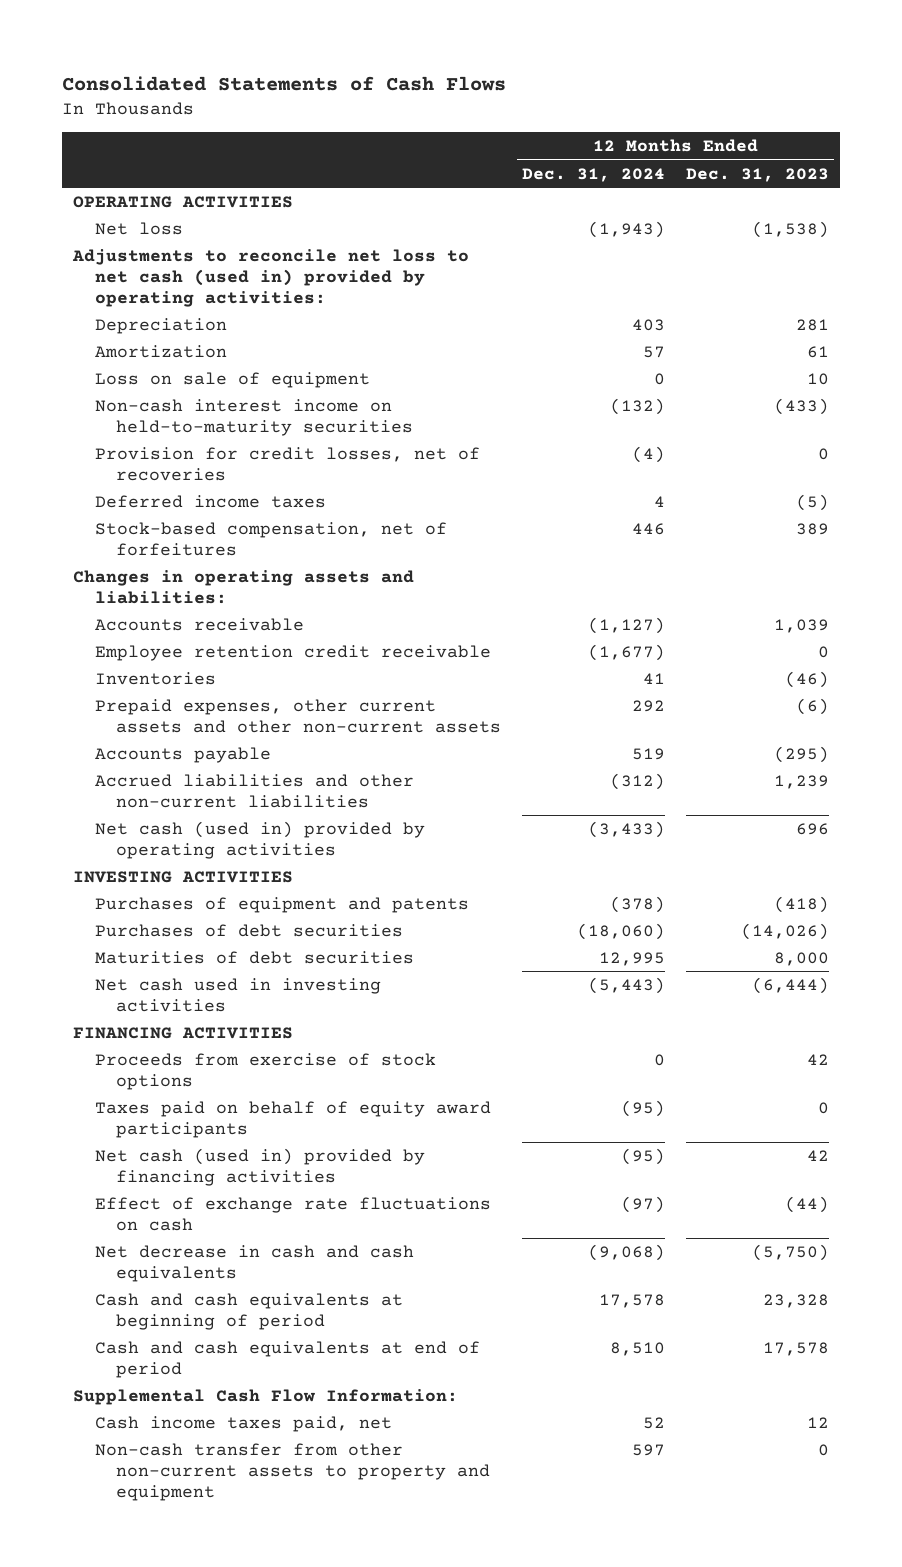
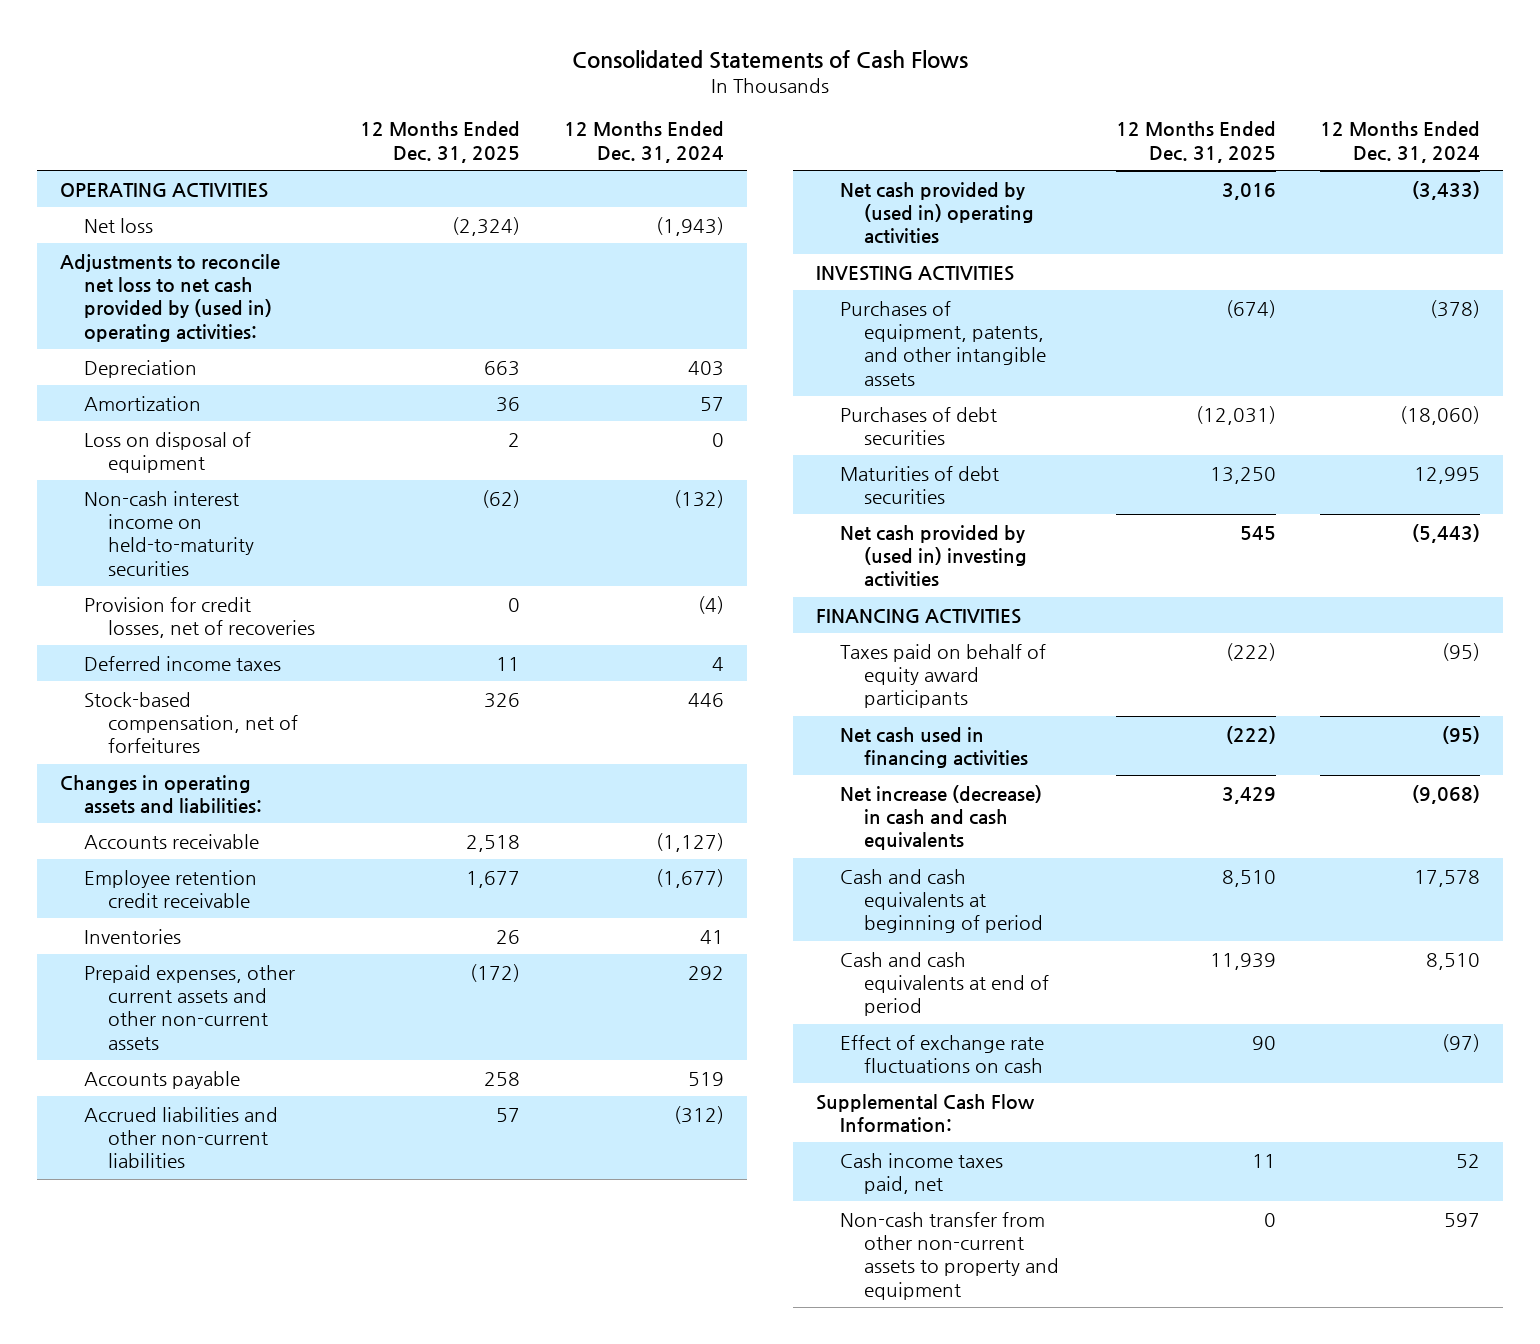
[686,167,830,182] Dec. 31, 2023 -> none
none -> [359,121,520,163] 12 Months Ended Dec. 31, 2025
[71,248,469,307] Adjustments to reconcile net loss to net cash (used in) provided by operating activities: -> [59,253,280,342] Adjustments to reconcile net loss to net cash provided by (used in) operating activities:
[94,371,370,388] Loss on sale of equipment -> [84,431,252,473] Loss on disposal of equipment
[94,820,425,859] Net cash (used in) provided by operating activities -> [840,181,1035,245] Net cash provided by (used in) operating activities
[94,896,469,913] Purchases of equipment and patents -> [840,300,1047,386] Purchases of equipment, patents, and other intangible assets
[94,977,381,1012] Net cash used in investing activities -> [840,524,1028,588] Net cash provided by (used in) investing activities
[94,1052,436,1090] Proceeds from exercise of stock options -> none
[94,1147,425,1186] Net cash (used in) provided by financing activities -> [840,726,1029,768] Net cash used in financing activities
[94,1244,414,1282] Net decrease in cash and cash equivalents -> [840,784,1043,851] Net increase (decrease) in cash and cash equivalents
[94,1196,491,1231] Effect of exchange rate fluctuations on cash -> [840,1034,1045,1073] Effect of exchange rate fluctuations on cash

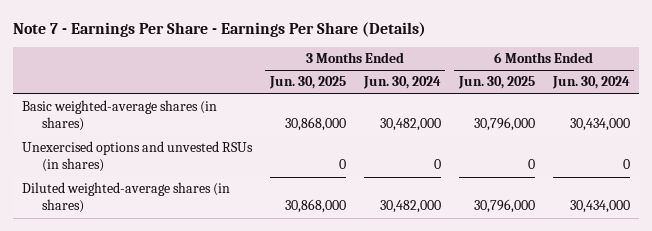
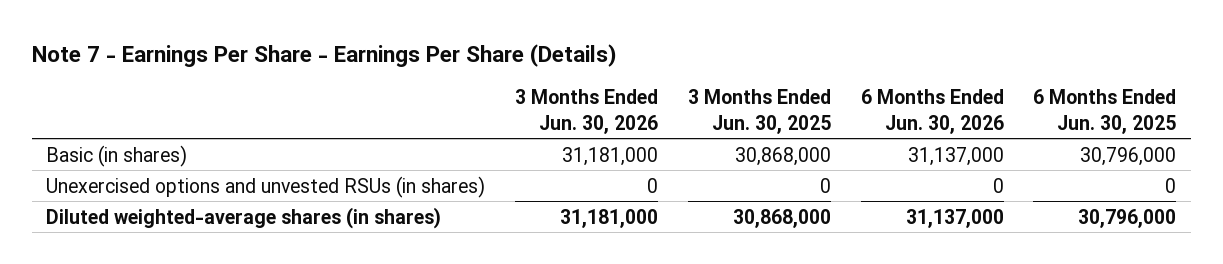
[362,76,441,90] Jun. 30, 2024 -> none
[551,76,630,90] Jun. 30, 2024 -> none
none -> [515,89,659,134] 3 Months Ended Jun. 30, 2026
none -> [860,89,1004,134] 6 Months Ended Jun. 30, 2026
[21,100,217,132] Basic weighted-average shares (in shares) -> [46,144,188,167] Basic (in shares)

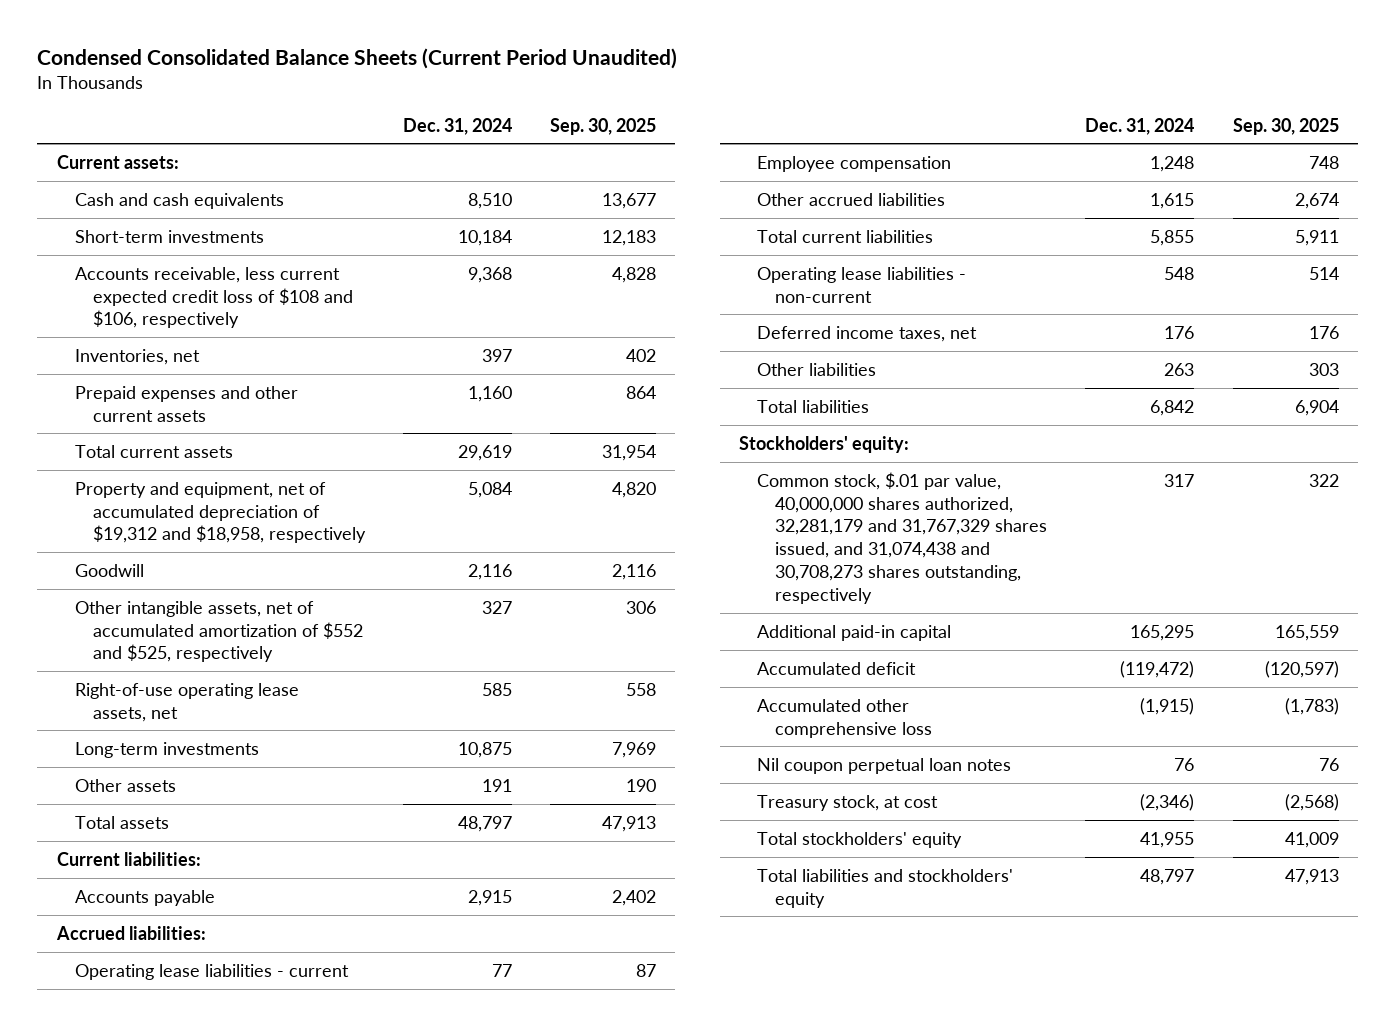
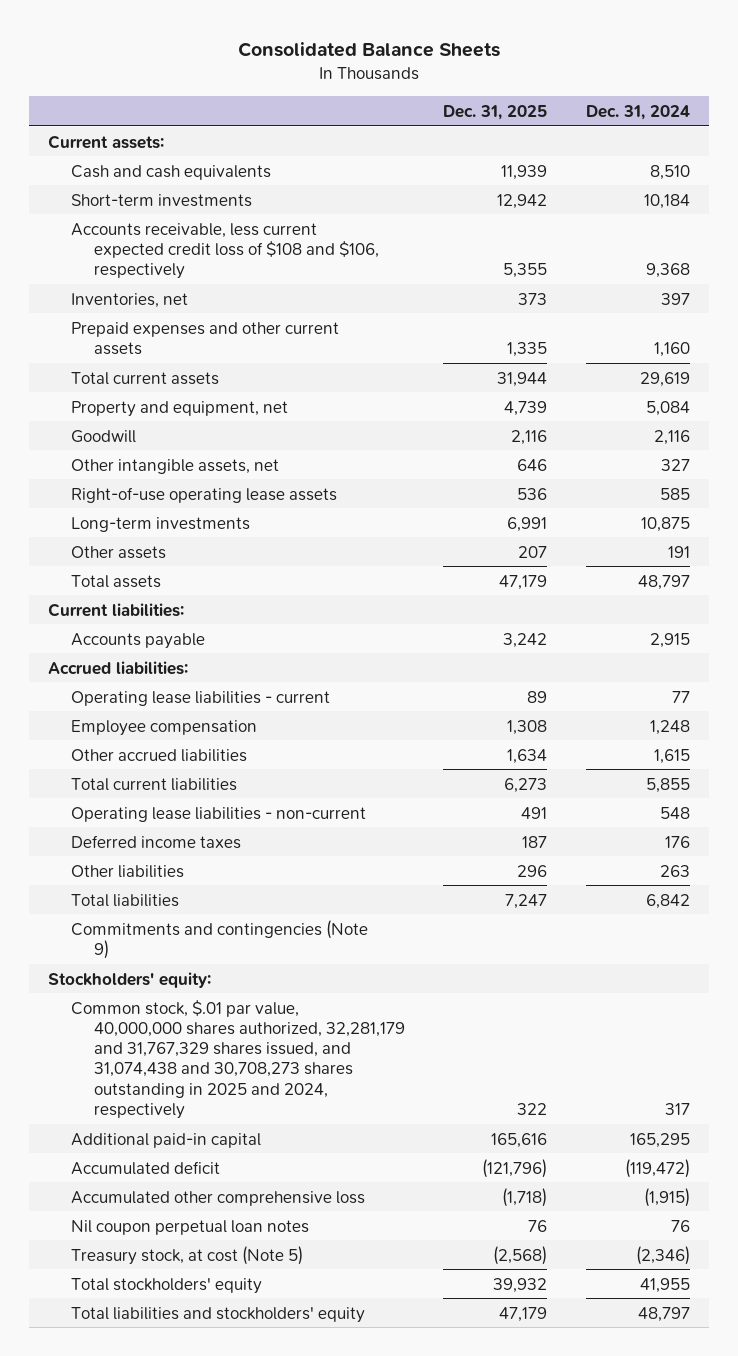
[37,48,678,70] Condensed Consolidated Balance Sheets (Current Period Unaudited) -> [237,41,500,57] Consolidated Balance Sheets
[550,117,657,135] Sep. 30, 2025 -> none
none -> [443,104,548,120] Dec. 31, 2025
[74,481,366,544] Property and equipment, net of accumulated depreciation of $19,312 and $18,958, respectively -> [71,400,289,417] Property and equipment, net
[74,600,363,663] Other intangible assets, net of accumulated amortization of $552 and $525, respectively -> [71,458,280,474] Other intangible assets, net
[74,682,299,722] Right-of-use operating lease assets, net -> [71,486,338,503] Right-of-use operating lease assets
[757,325,978,342] Deferred income taxes, net -> [71,834,242,849] Deferred income taxes
none -> [71,919,369,959] Commitments and contingencies (Note 9)
[757,471,1048,604] Common stock, $.01 par value, 40,000,000 shares authorized, 32,281,179 and 31,767,329 shares issued, and 31,074,438 and 30,708,273 shares outstanding, respectively -> [71,999,406,1119] Common stock, $.01 par value, 40,000,000 shares authorized, 32,281,179 and 31,767,329 shares issued, and 31,074,438 and 30,708,273 shares outstanding in 2025 and 2024, respectively
[757,794,939,811] Treasury stock, at cost -> [71,1245,304,1265] Treasury stock, at cost (Note 5)

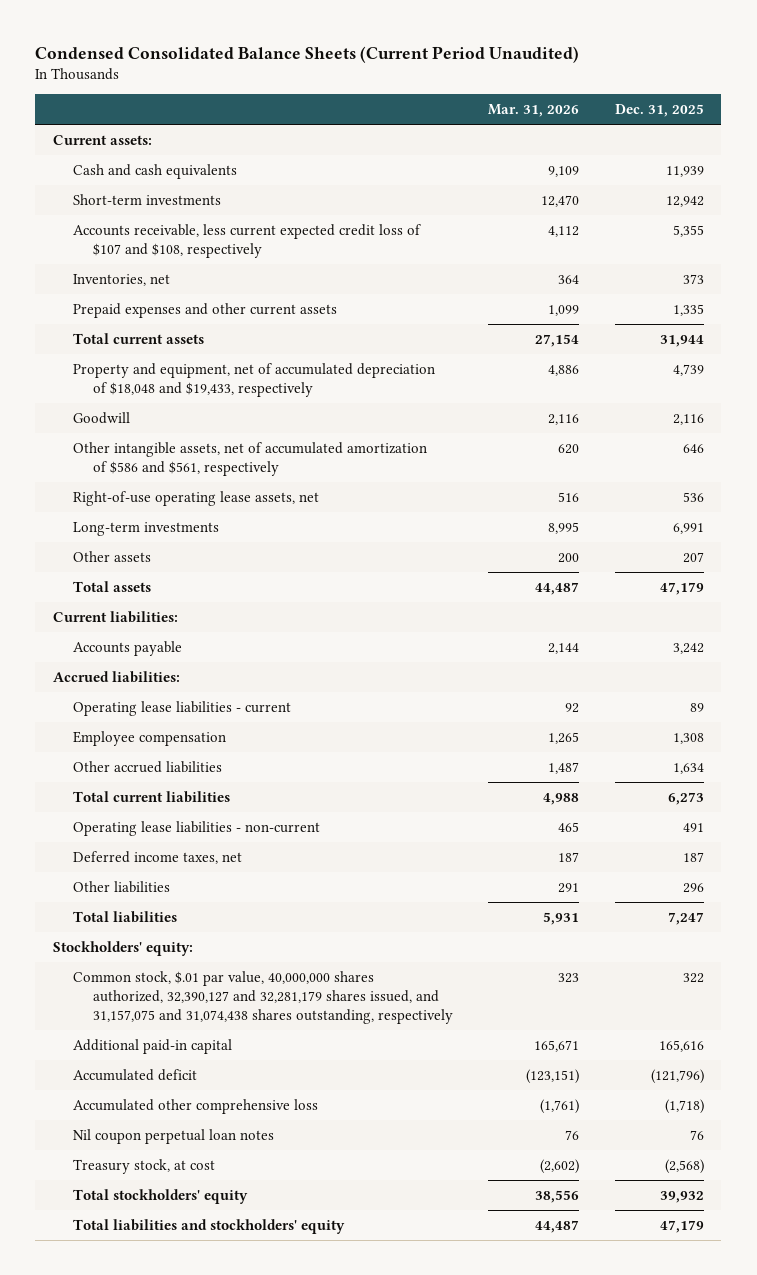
[237,41,500,57] Consolidated Balance Sheets -> [35,45,580,63] Condensed Consolidated Balance Sheets (Current Period Unaudited)
[585,104,690,120] Dec. 31, 2024 -> none
none -> [488,104,580,118] Mar. 31, 2026
[71,222,380,280] Accounts receivable, less current expected credit loss of $108 and $106, respectively -> [72,223,421,259] Accounts receivable, less current expected credit loss of $107 and $108, respectively
[71,400,289,417] Property and equipment, net -> [72,362,435,398] Property and equipment, net of accumulated depreciation of $18,048 and $19,433, respectively
[71,458,280,474] Other intangible assets, net -> [72,441,427,477] Other intangible assets, net of accumulated amortization of $586 and $561, respectively
[71,486,338,503] Right-of-use operating lease assets -> [72,490,319,506] Right-of-use operating lease assets, net
[71,834,242,849] Deferred income taxes -> [72,850,242,864] Deferred income taxes, net
[71,919,369,959] Commitments and contingencies (Note 9) -> none
[71,999,406,1119] Common stock, $.01 par value, 40,000,000 shares authorized, 32,281,179 and 31,767,329 shares issued, and 31,074,438 and 30,708,273 shares outstanding in 2025 and 2024, respectively -> [72,970,453,1025] Common stock, $.01 par value, 40,000,000 shares authorized, 32,390,127 and 32,281,179 shares issued, and 31,157,075 and 31,074,438 shares outstanding, respectively
[71,1245,304,1265] Treasury stock, at cost (Note 5) -> [72,1158,215,1174] Treasury stock, at cost

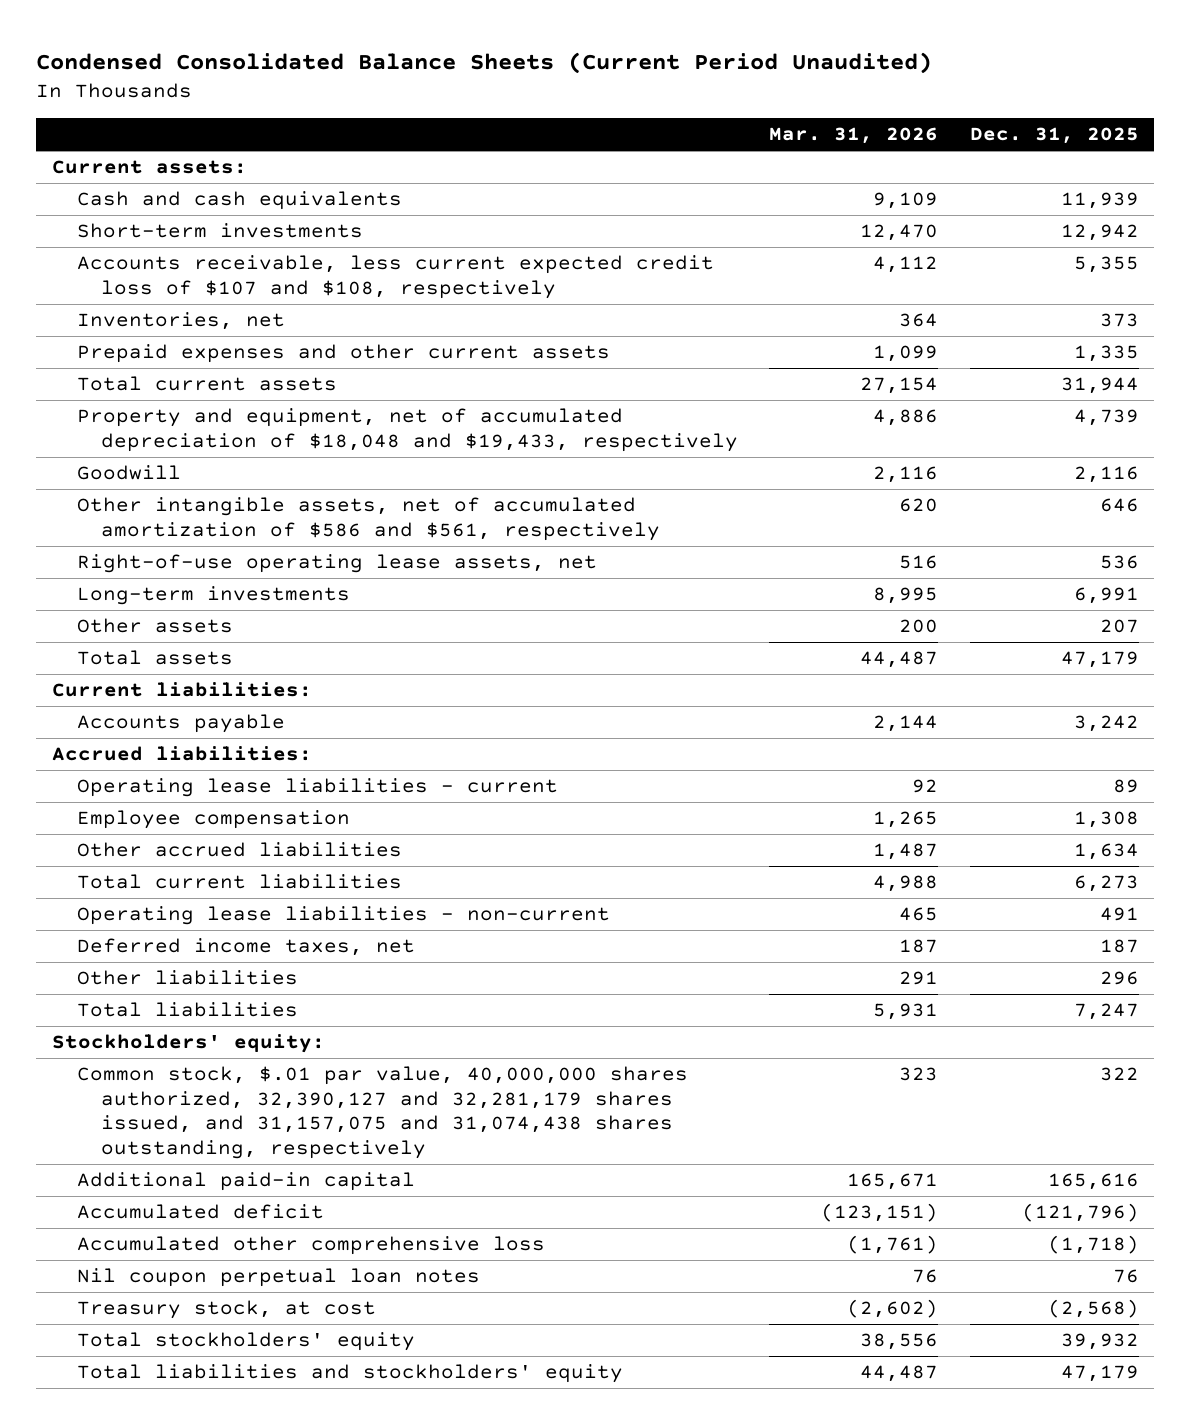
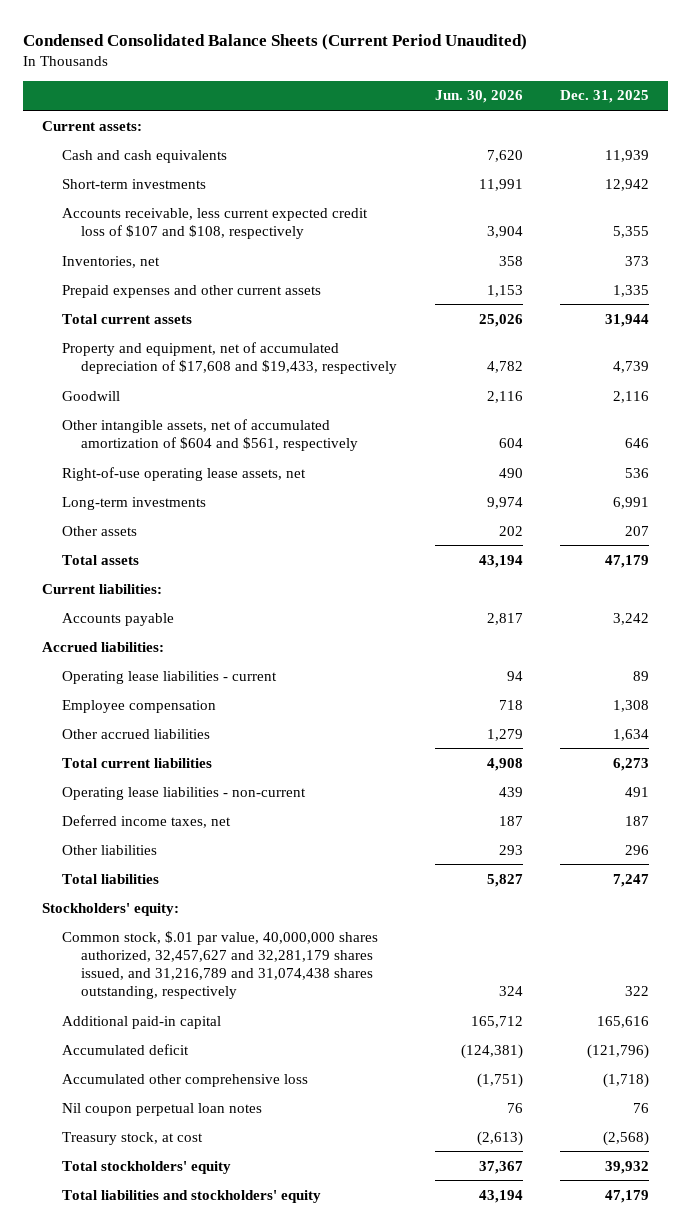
[769,127,939,145] Mar. 31, 2026 -> none
none -> [434,90,523,104] Jun. 30, 2026
[76,408,739,452] Property and equipment, net of accumulated depreciation of $18,048 and $19,433, respectively -> [61,341,398,374] Property and equipment, net of accumulated depreciation of $17,608 and $19,433, respectively
[76,497,661,541] Other intangible assets, net of accumulated amortization of $586 and $561, respectively -> [61,418,359,451] Other intangible assets, net of accumulated amortization of $604 and $561, respectively
[76,1066,688,1159] Common stock, $.01 par value, 40,000,000 shares authorized, 32,390,127 and 32,281,179 shares issued, and 31,157,075 and 31,074,438 shares outstanding, respectively -> [61,930,378,1000] Common stock, $.01 par value, 40,000,000 shares authorized, 32,457,627 and 32,281,179 shares issued, and 31,216,789 and 31,074,438 shares outstanding, respectively

